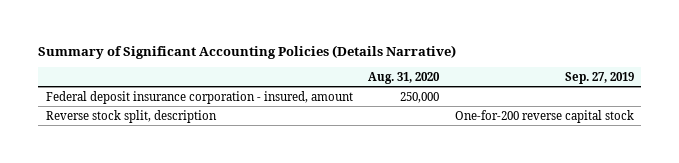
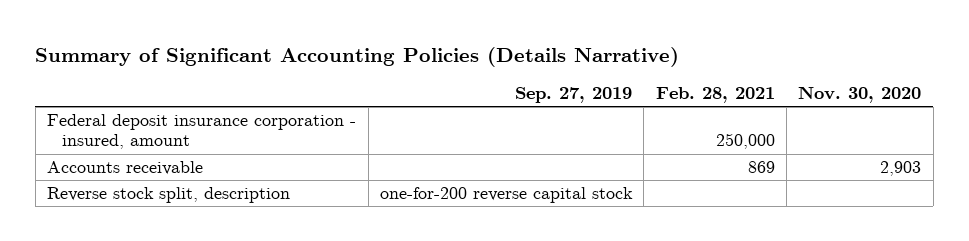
[368,71,441,84] Aug. 31, 2020 -> none
none -> [655,87,775,104] Feb. 28, 2021
none -> [798,86,922,104] Nov. 30, 2020
none -> [47,161,204,176] Accounts receivable
[454,109,634,123] One-for-200 reverse capital stock -> [379,187,633,204] one-for-200 reverse capital stock

